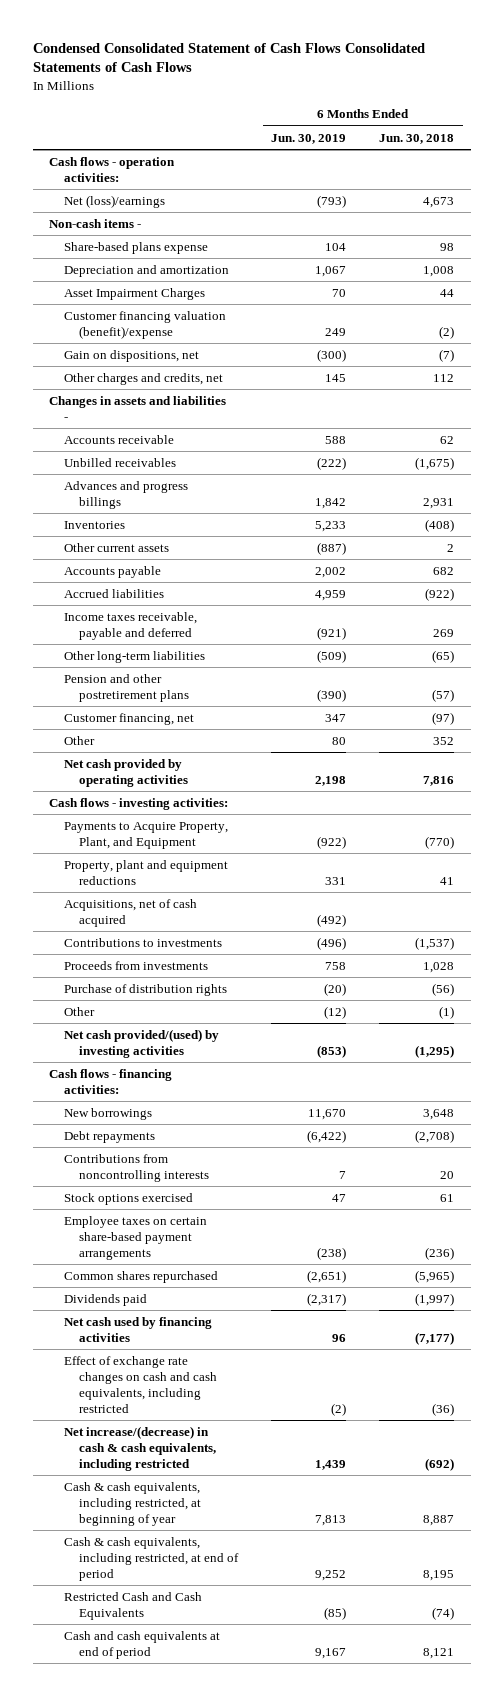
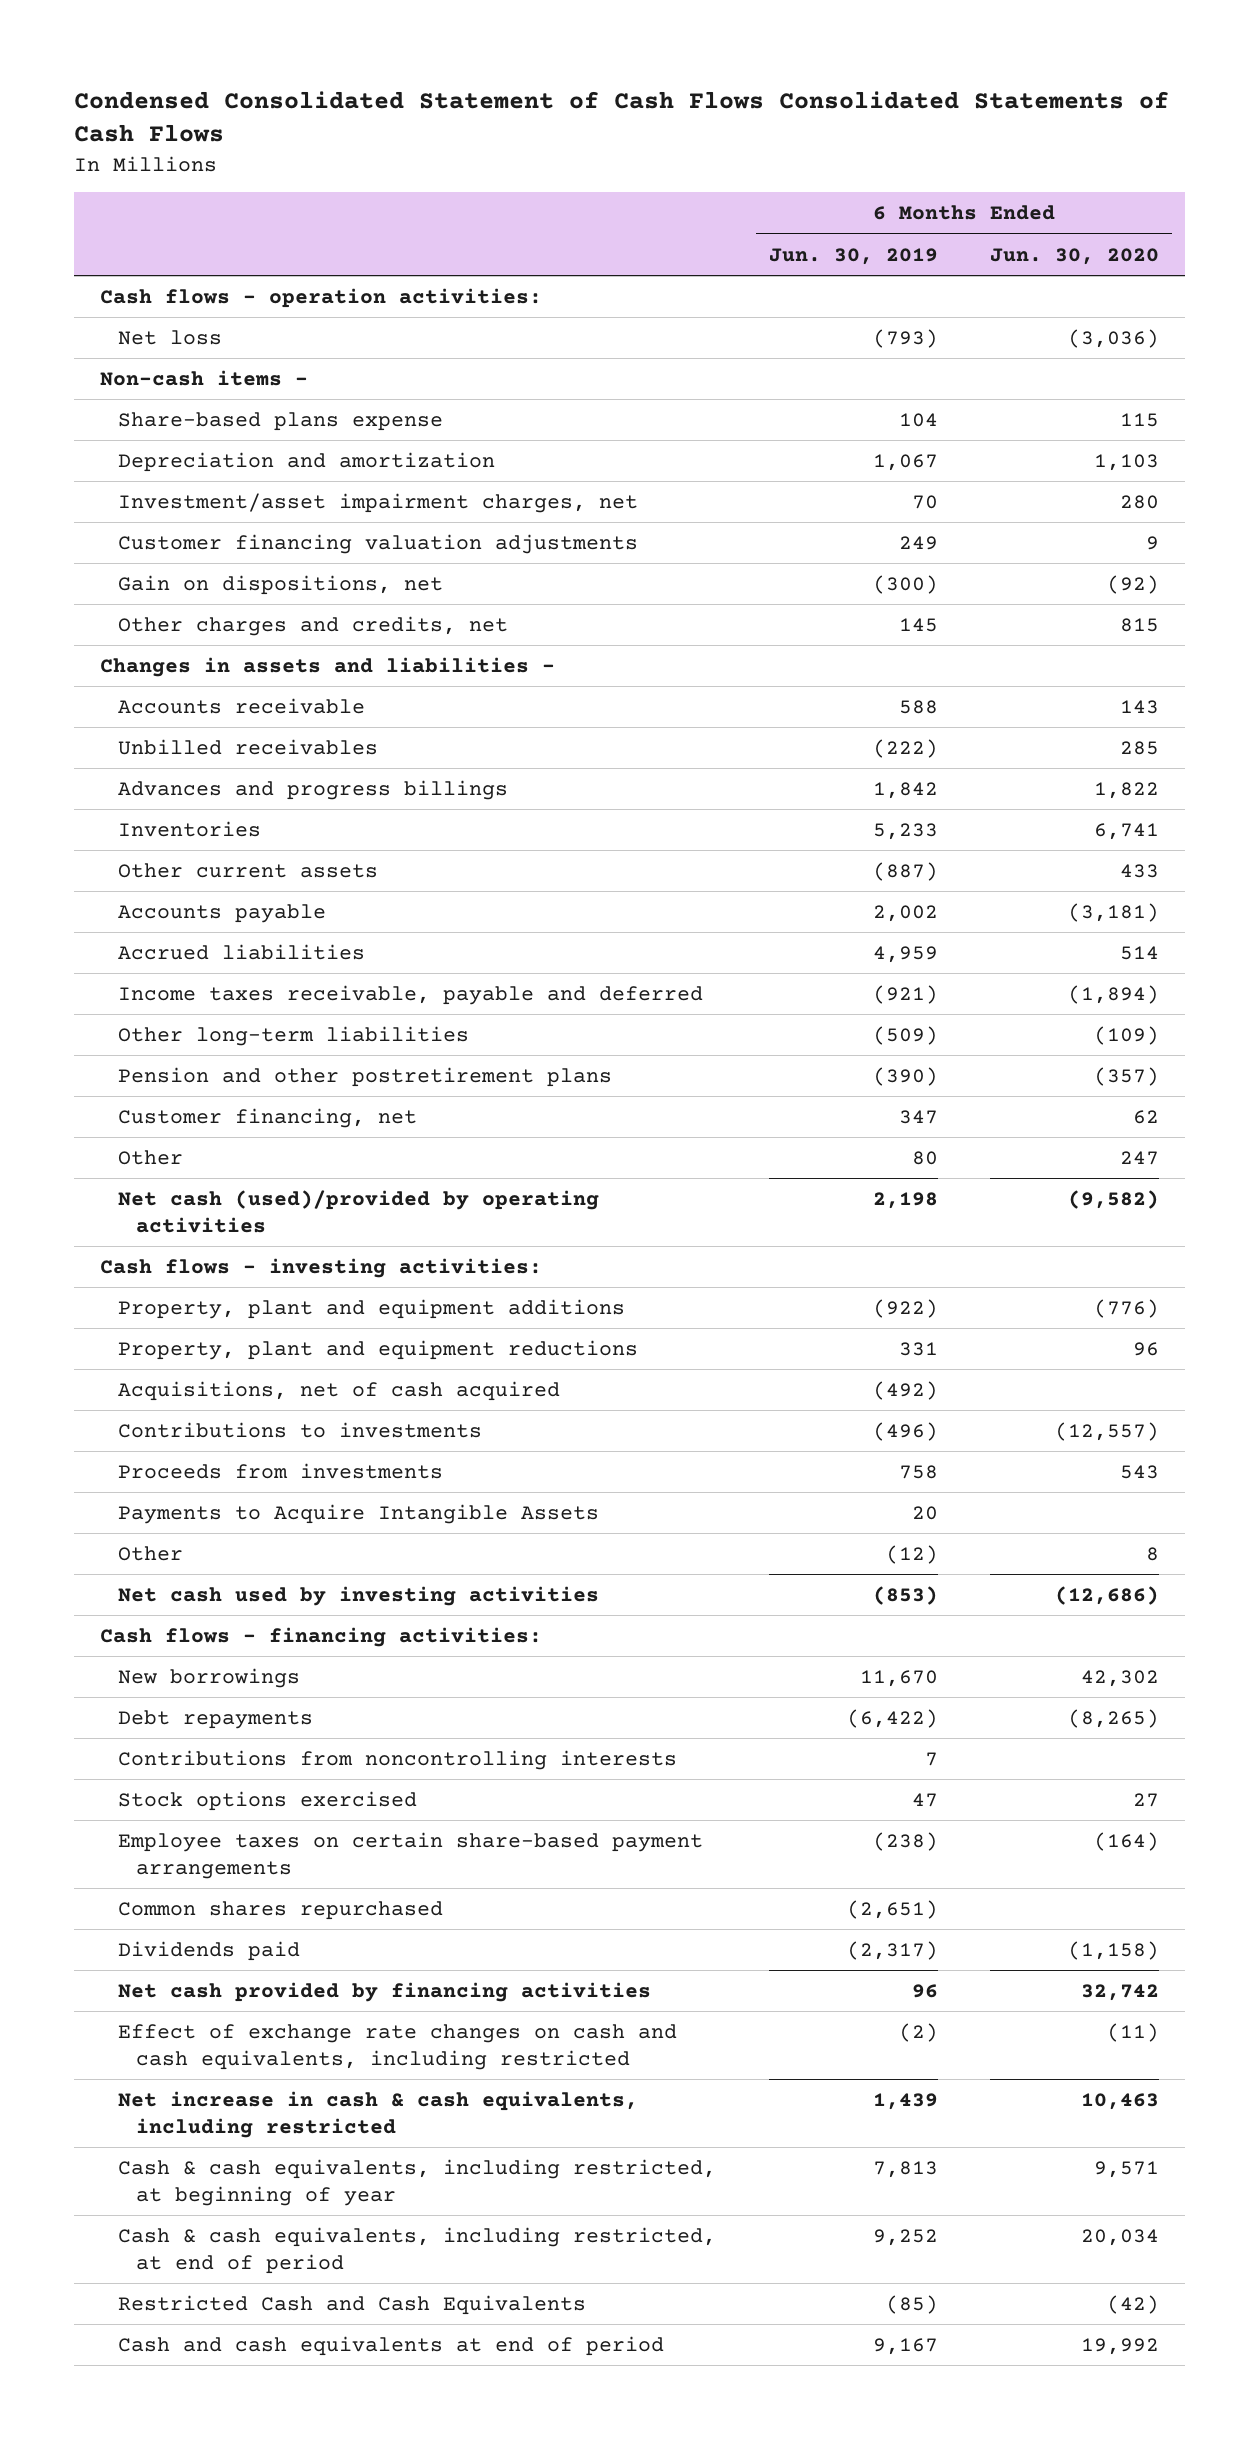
[379,133,455,144] Jun. 30, 2018 -> none
none -> [990,247,1160,265] Jun. 30, 2020
[64,194,166,208] Net (loss)/earnings -> [118,329,223,345] Net loss
[64,287,206,300] Asset Impairment Charges -> [118,492,639,513] Investment/asset impairment charges, net
[64,310,227,339] Customer financing valuation (benefit)/expense -> [118,533,639,554] Customer financing valuation adjustments
[64,758,189,787] Net cash provided by operating activities -> [118,1189,600,1233] Net cash (used)/provided by operating activities
[64,821,229,849] Payments to Acquire Property, Plant, and Equipment -> [118,1298,626,1319] Property, plant and equipment additions
[64,983,228,996] Purchase of distribution rights -> none
none -> [118,1503,600,1524] Payments to Acquire Intangible Assets
[64,1028,220,1058] Net cash provided/(used) by investing activities -> [118,1585,600,1606] Net cash used by investing activities
[64,1316,213,1342] Net cash used by financing activities -> [118,1981,652,2002] Net cash provided by financing activities
[64,1425,217,1471] Net increase/(decrease) in cash & cash equivalents, including restricted -> [118,2090,639,2138] Net increase in cash & cash equivalents, including restricted

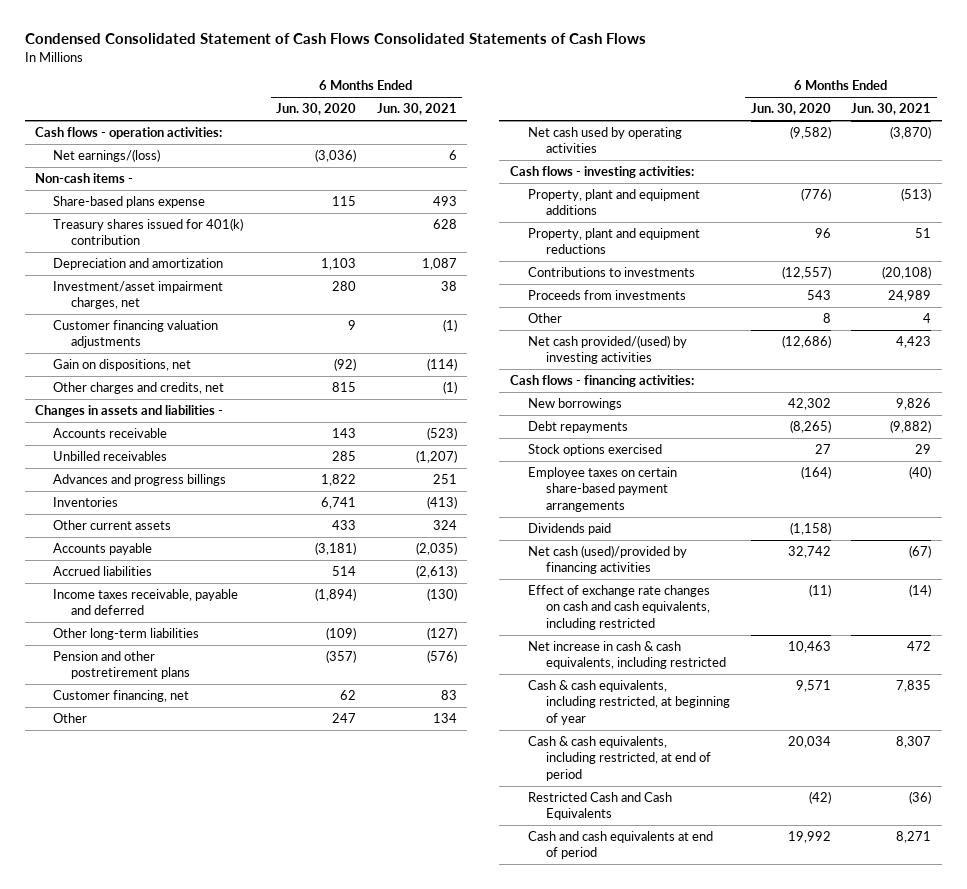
[768,247,938,265] Jun. 30, 2019 -> none
none -> [376,103,457,116] Jun. 30, 2021
[118,329,223,345] Net loss -> [53,149,161,163] Net earnings/(loss)
none -> [53,218,244,246] Treasury shares issued for 401(k) contribution
[118,1189,600,1233] Net cash (used)/provided by operating activities -> [527,127,682,154] Net cash used by operating activities
[118,1380,561,1401] Acquisitions, net of cash acquired -> none
[118,1503,600,1524] Payments to Acquire Intangible Assets -> none
[118,1585,600,1606] Net cash used by investing activities -> [527,335,687,365] Net cash provided/(used) by investing activities
[118,1749,678,1770] Contributions from noncontrolling interests -> none
[118,1900,444,1920] Common shares repurchased -> none
[118,1981,652,2002] Net cash provided by financing activities -> [527,545,687,575] Net cash (used)/provided by financing activities

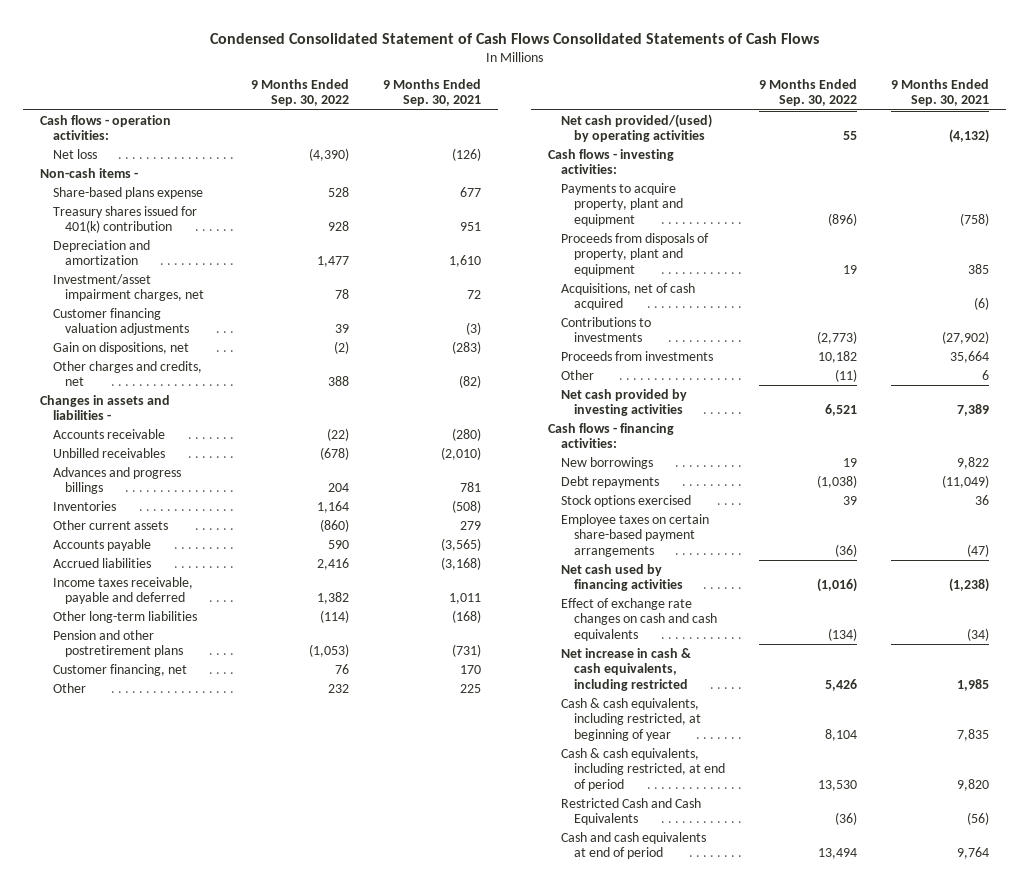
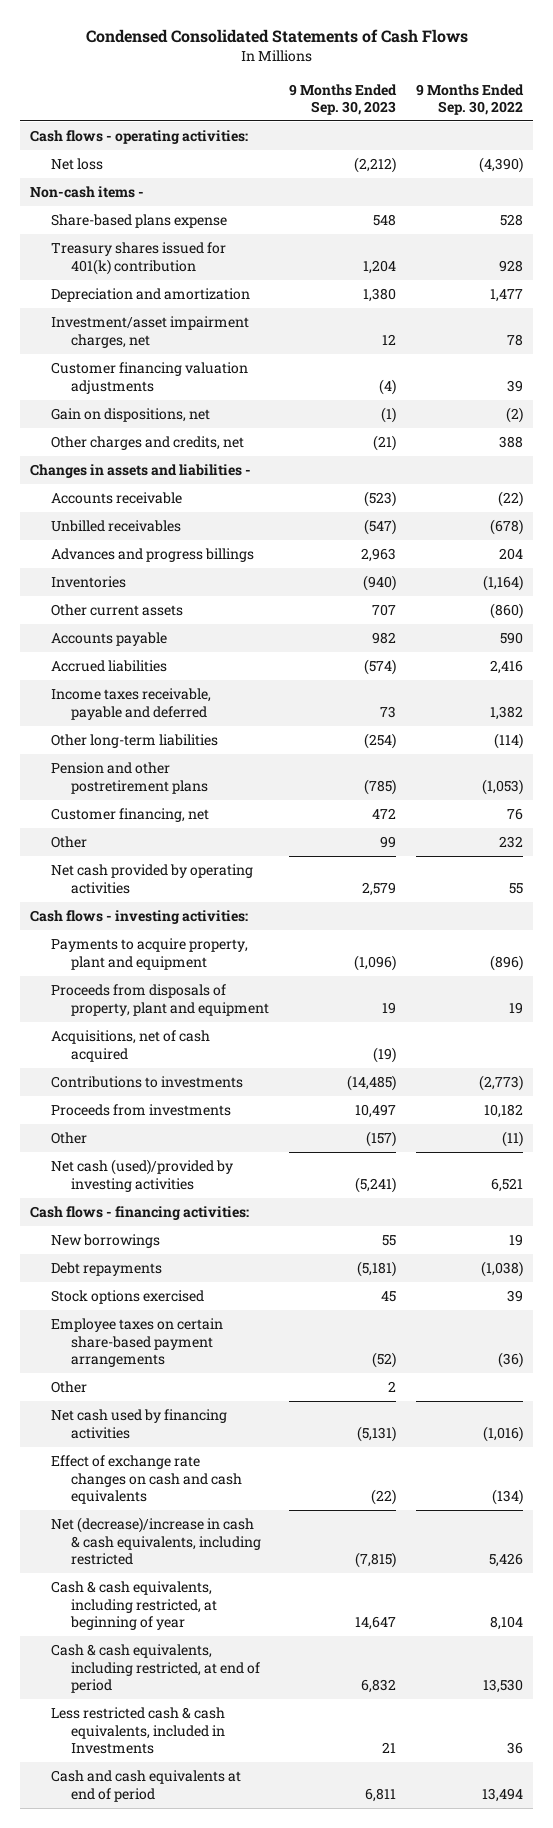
[209,32,819,44] Condensed Consolidated Statement of Cash Flows Consolidated Statements of Cash Flows -> [85,29,468,44] Condensed Consolidated Statements of Cash Flows
[382,78,481,107] 9 Months Ended Sep. 30, 2021 -> none
none -> [288,83,397,115] 9 Months Ended Sep. 30, 2023
[40,114,172,141] Cash flows - operation activities: -> [30,130,249,145] Cash flows - operating activities:
[316,500,349,513] 1,164 -> [482,575,523,592] (1,164)
[561,113,713,143] Net cash provided/(used) by operating activities -> [50,864,253,894] Net cash provided by operating activities
[561,388,688,417] Net cash provided by investing activities -> [50,1159,233,1192] Net cash (used)/provided by investing activities
none -> [50,1381,87,1394] Other
[561,647,692,691] Net increase in cash & cash equivalents, including restricted -> [50,1517,261,1565] Net (decrease)/increase in cash & cash equivalents, including restricted
[561,797,702,826] Restricted Cash and Cash Equivalents -> [50,1707,225,1754] Less restricted cash & cash equivalents, included in Investments
[834,812,857,826] (36) -> [506,1741,523,1754] 36

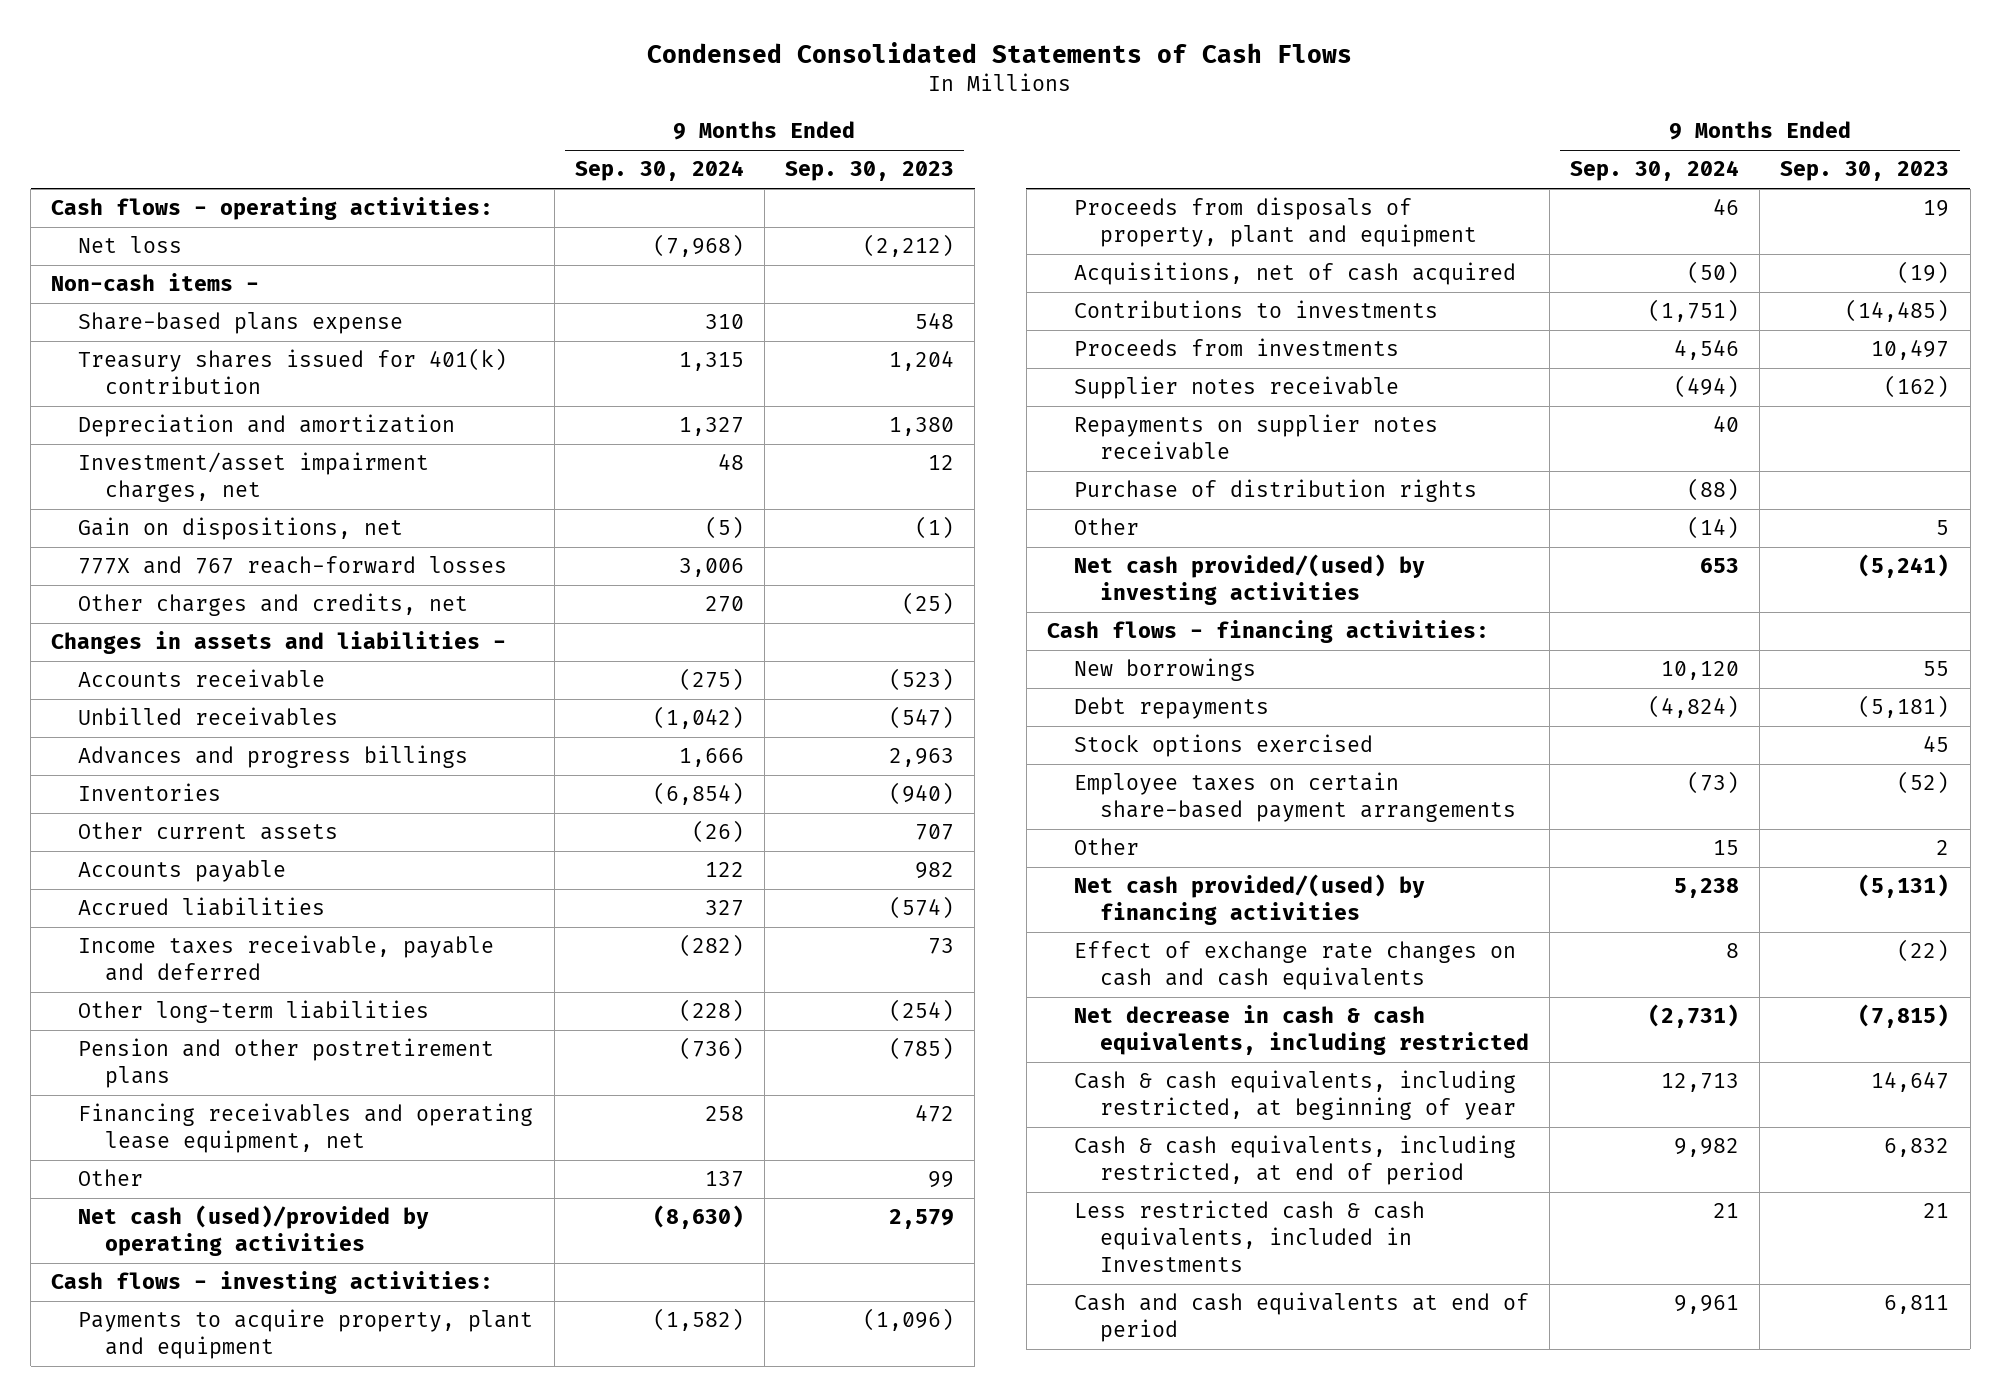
[415,83,524,115] 9 Months Ended Sep. 30, 2022 -> none
none -> [574,160,744,182] Sep. 30, 2024
[50,362,248,394] Customer financing valuation adjustments -> none
none -> [78,556,508,575] 777X and 767 reach-forward losses
[372,435,396,452] (21) -> [902,592,955,616] (25)
[50,808,209,823] Customer financing, net -> [78,1103,534,1154] Financing receivables and operating lease equipment, net
[50,864,253,894] Net cash provided by operating activities -> [78,1205,430,1257] Net cash (used)/provided by operating activities
none -> [1073,376,1399,400] Supplier notes receivable
none -> [1073,414,1438,461] Repayments on supplier notes receivable
none -> [1073,479,1477,503] Purchase of distribution rights
[365,1131,396,1148] (157) -> [1936,520,1950,536] 5
[50,1159,233,1192] Net cash (used)/provided by investing activities -> [1073,554,1425,606] Net cash provided/(used) by investing activities
[50,1409,227,1439] Net cash used by financing activities -> [1073,874,1425,926] Net cash provided/(used) by financing activities
[50,1517,261,1565] Net (decrease)/increase in cash & cash equivalents, including restricted -> [1073,1005,1530,1056] Net decrease in cash & cash equivalents, including restricted

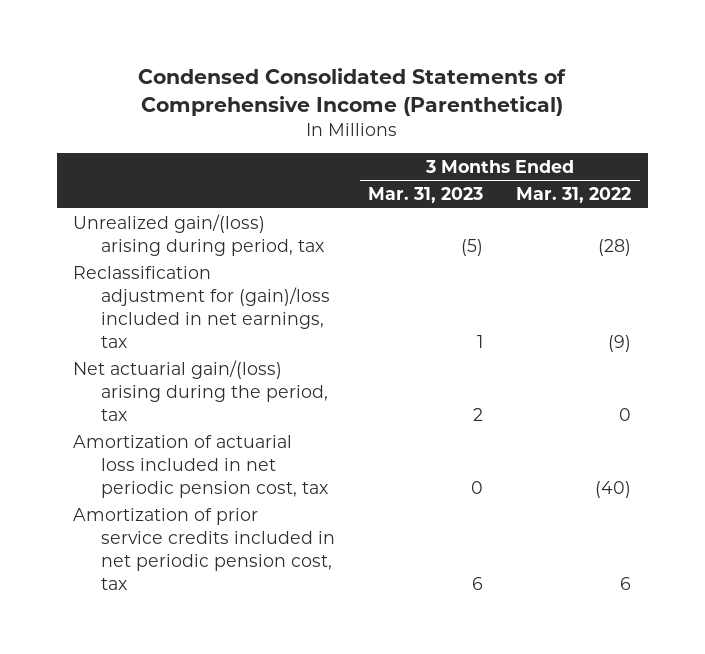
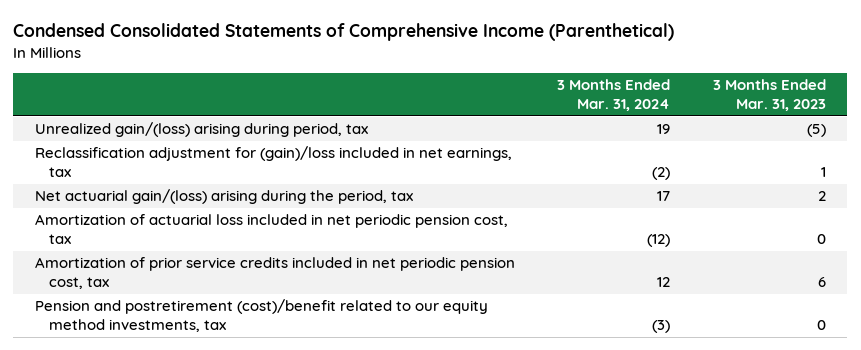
[516,187,632,204] Mar. 31, 2022 -> none
none -> [557,79,671,112] 3 Months Ended Mar. 31, 2024
none -> [34,299,488,333] Pension and postretirement (cost)/benefit related to our equity method investments, tax

